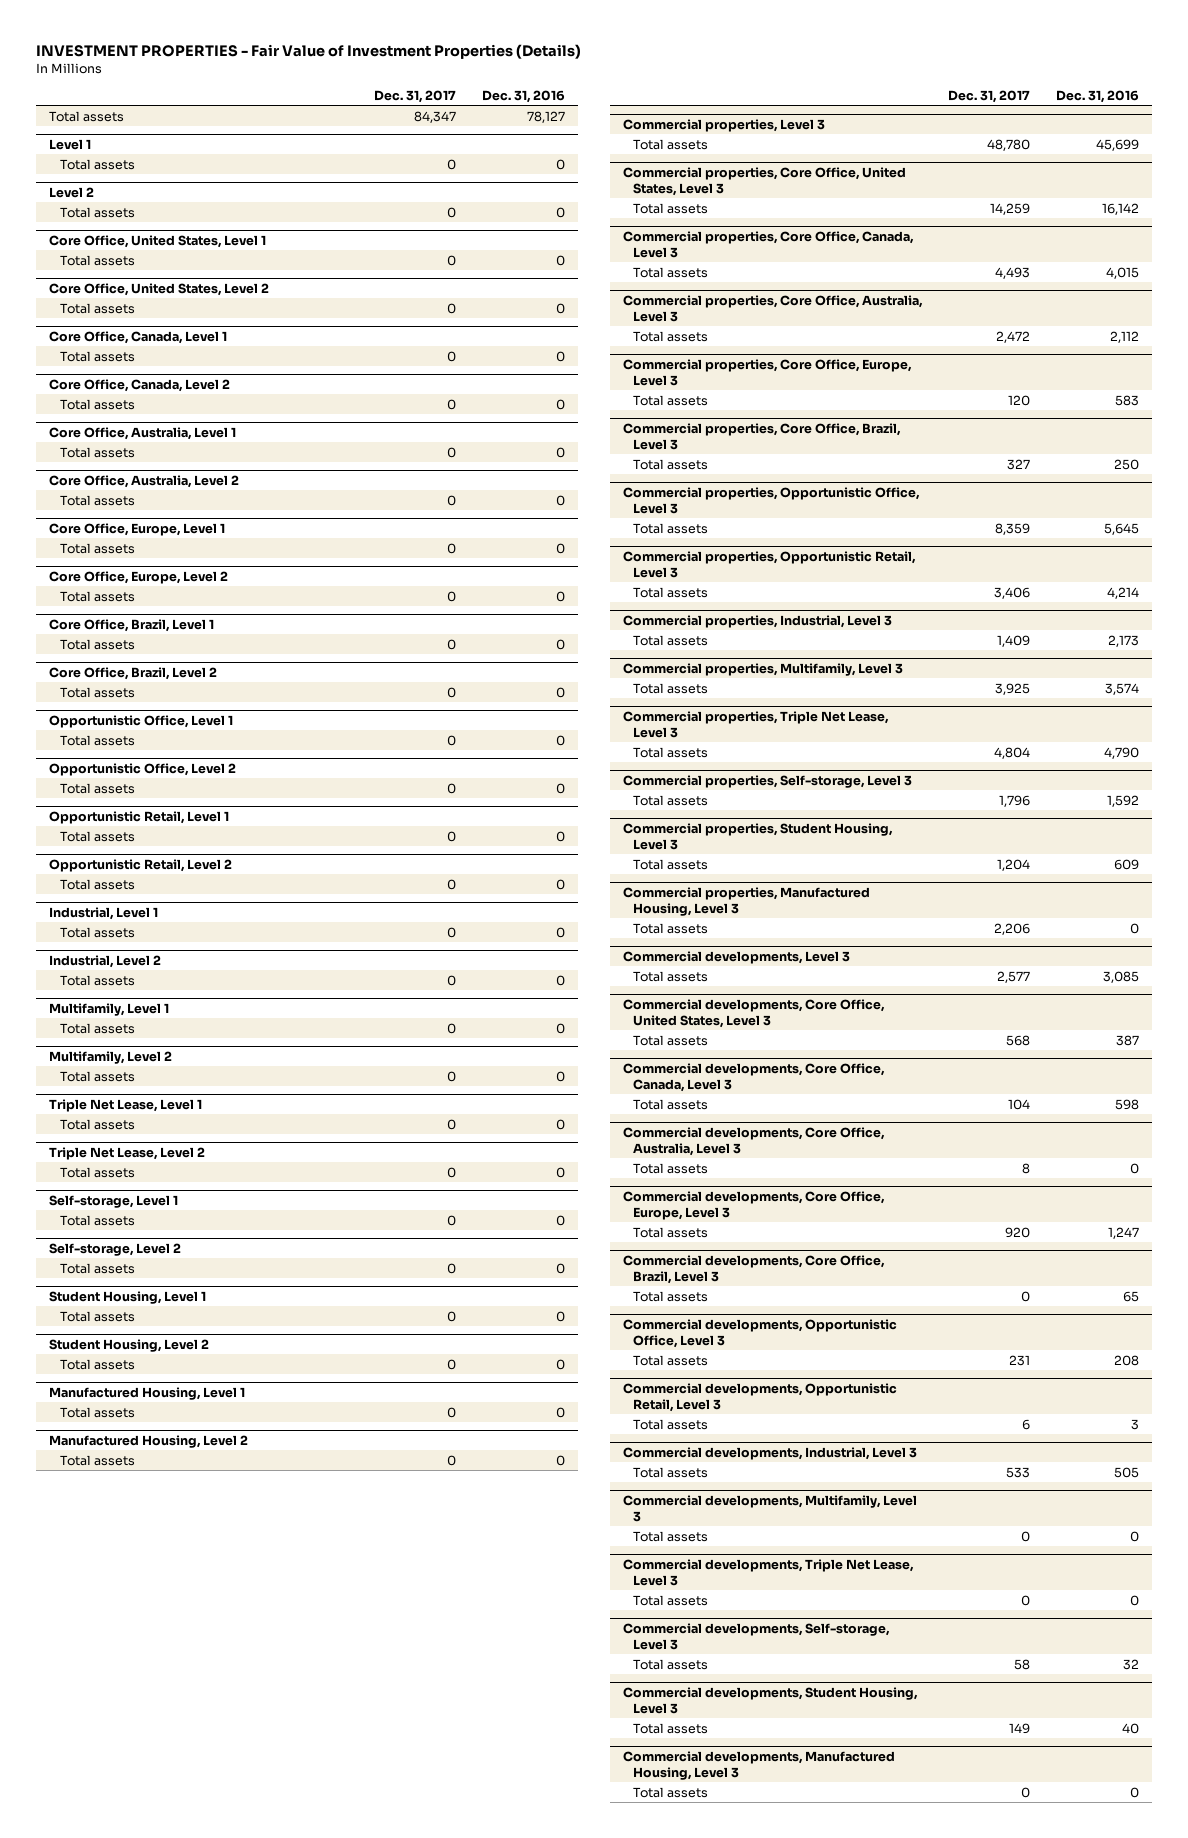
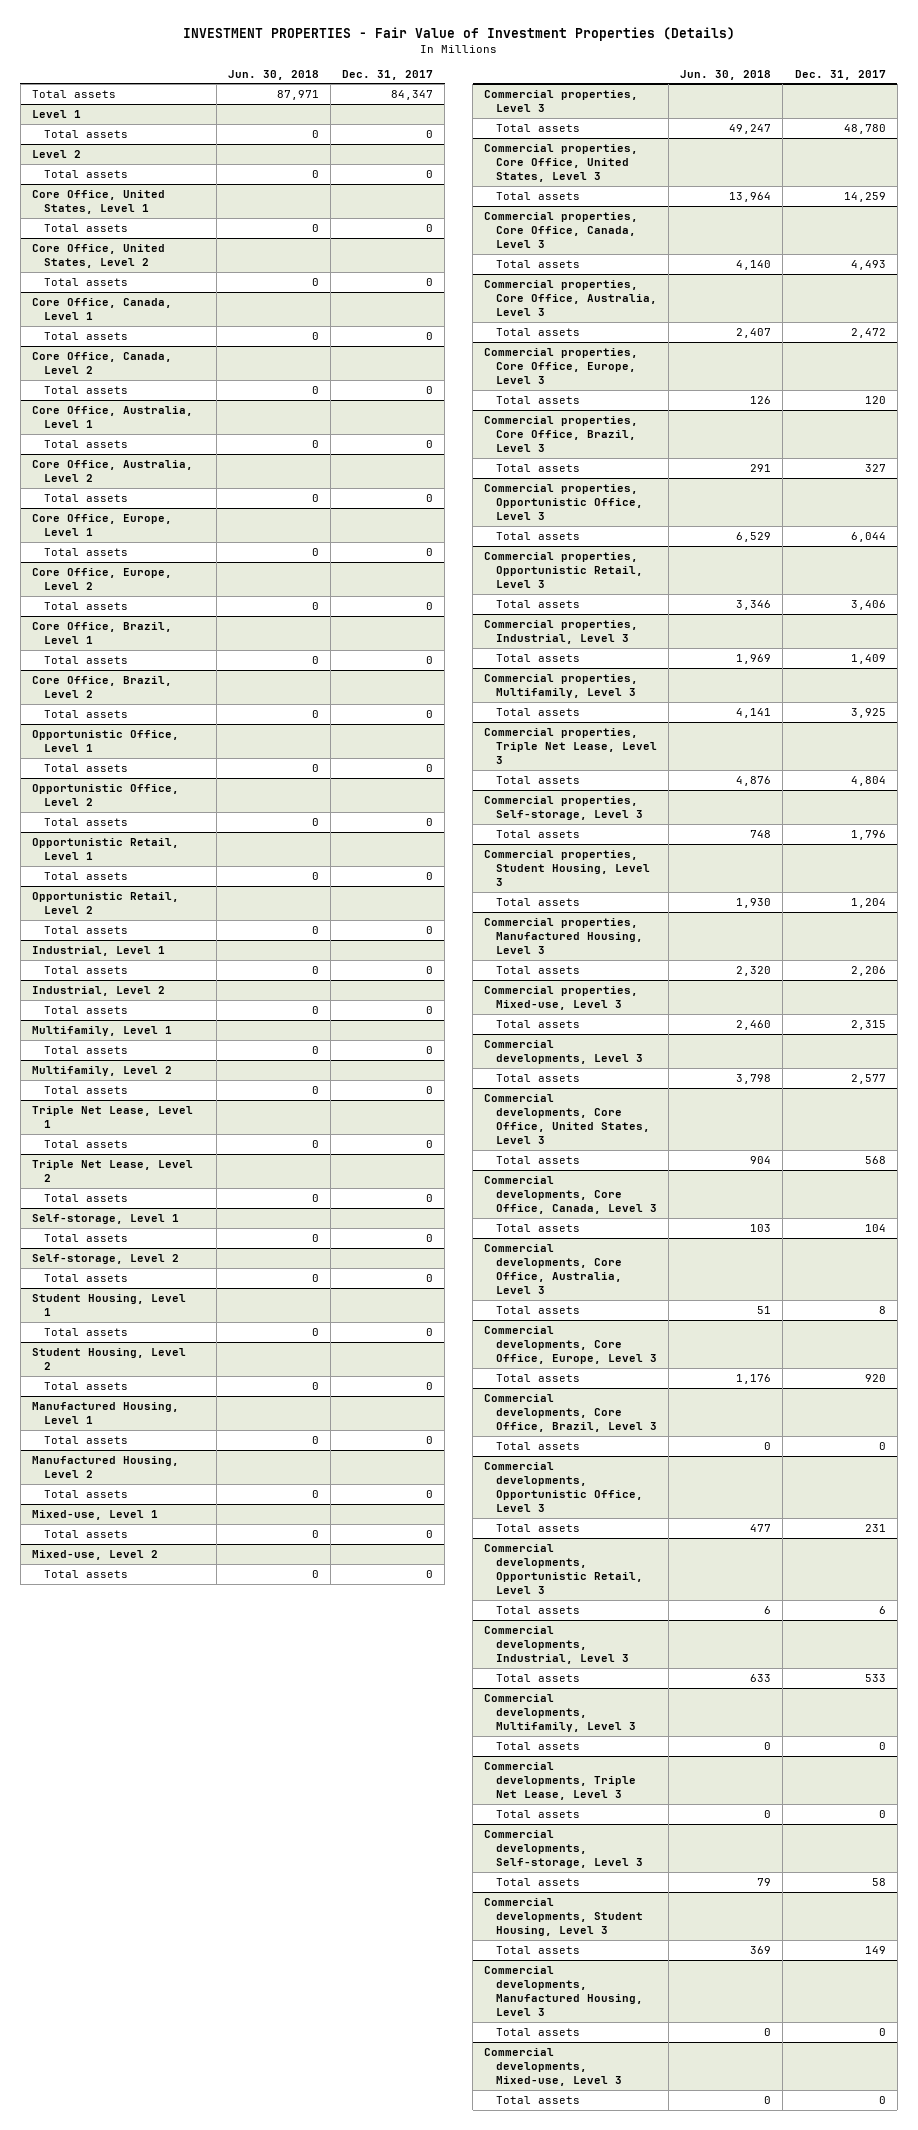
[482,90,566,104] Dec. 31, 2016 -> none
none -> [228,69,320,80] Jun. 30, 2018
none -> [32,1509,159,1520] Mixed-use, Level 1
none -> [43,1529,128,1538] Total assets
none -> [32,1549,159,1560] Mixed-use, Level 2
none -> [43,1569,128,1578] Total assets
[994,522,1030,535] 8,359 -> [850,531,886,542] 6,044
none -> [484,985,639,1011] Commercial properties, Mixed-use, Level 3
none -> [496,1019,581,1028] Total assets
none -> [484,2047,623,2087] Commercial developments, Mixed-use, Level 3
none -> [496,2095,581,2104] Total assets

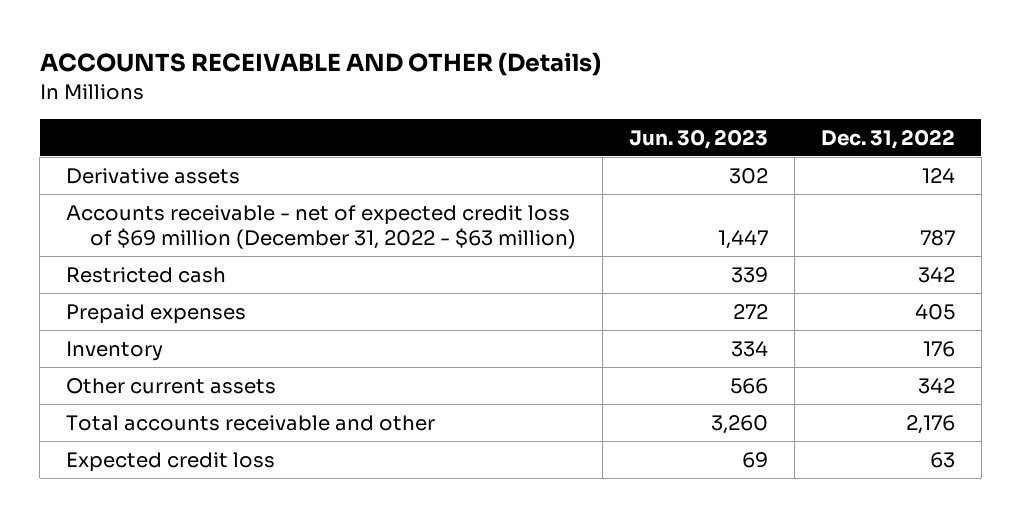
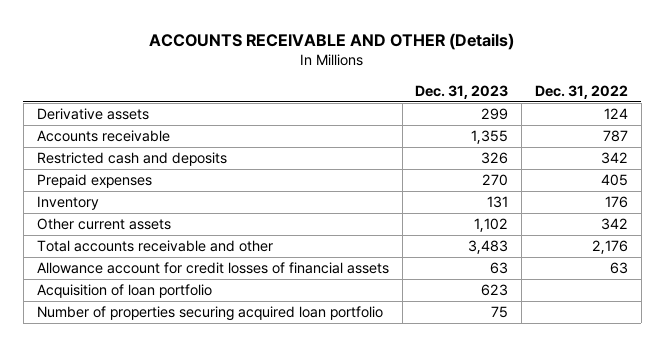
[629,128,769,149] Jun. 30, 2023 -> none
none -> [415,84,509,99] Dec. 31, 2023
[66,204,577,250] Accounts receivable - net of expected credit loss of $69 million (December 31, 2022 - $63 million) -> [36,130,170,143] Accounts receivable
[66,266,227,283] Restricted cash -> [36,152,227,167] Restricted cash and deposits
[66,451,276,472] Expected credit loss -> [36,262,389,275] Allowance account for credit losses of financial assets
none -> [36,284,212,299] Acquisition of loan portfolio
none -> [36,306,383,322] Number of properties securing acquired loan portfolio

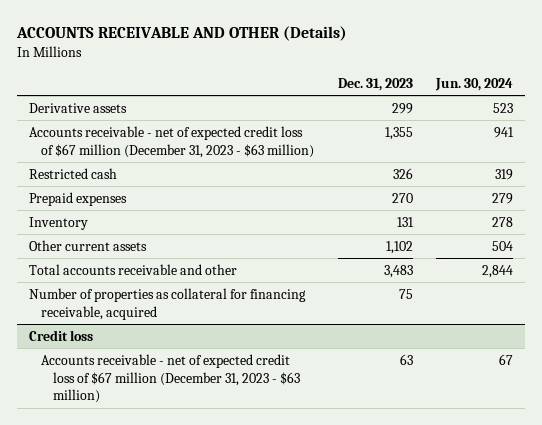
[534,84,628,99] Dec. 31, 2022 -> none
none -> [435,77,514,91] Jun. 30, 2024
[36,130,170,143] Accounts receivable -> [28,125,314,158] Accounts receivable - net of expected credit loss of $67 million (December 31, 2023 - $63 million)
[36,152,227,167] Restricted cash and deposits -> [28,167,117,179] Restricted cash
[36,262,389,275] Allowance account for credit losses of financial assets -> none
[36,284,212,299] Acquisition of loan portfolio -> none
[36,306,383,322] Number of properties securing acquired loan portfolio -> [28,287,306,320] Number of properties as collateral for financing receivable, acquired
none -> [28,329,93,341] Credit loss
none -> [40,353,301,404] Accounts receivable - net of expected credit loss of $67 million (December 31, 2023 - $63 million)

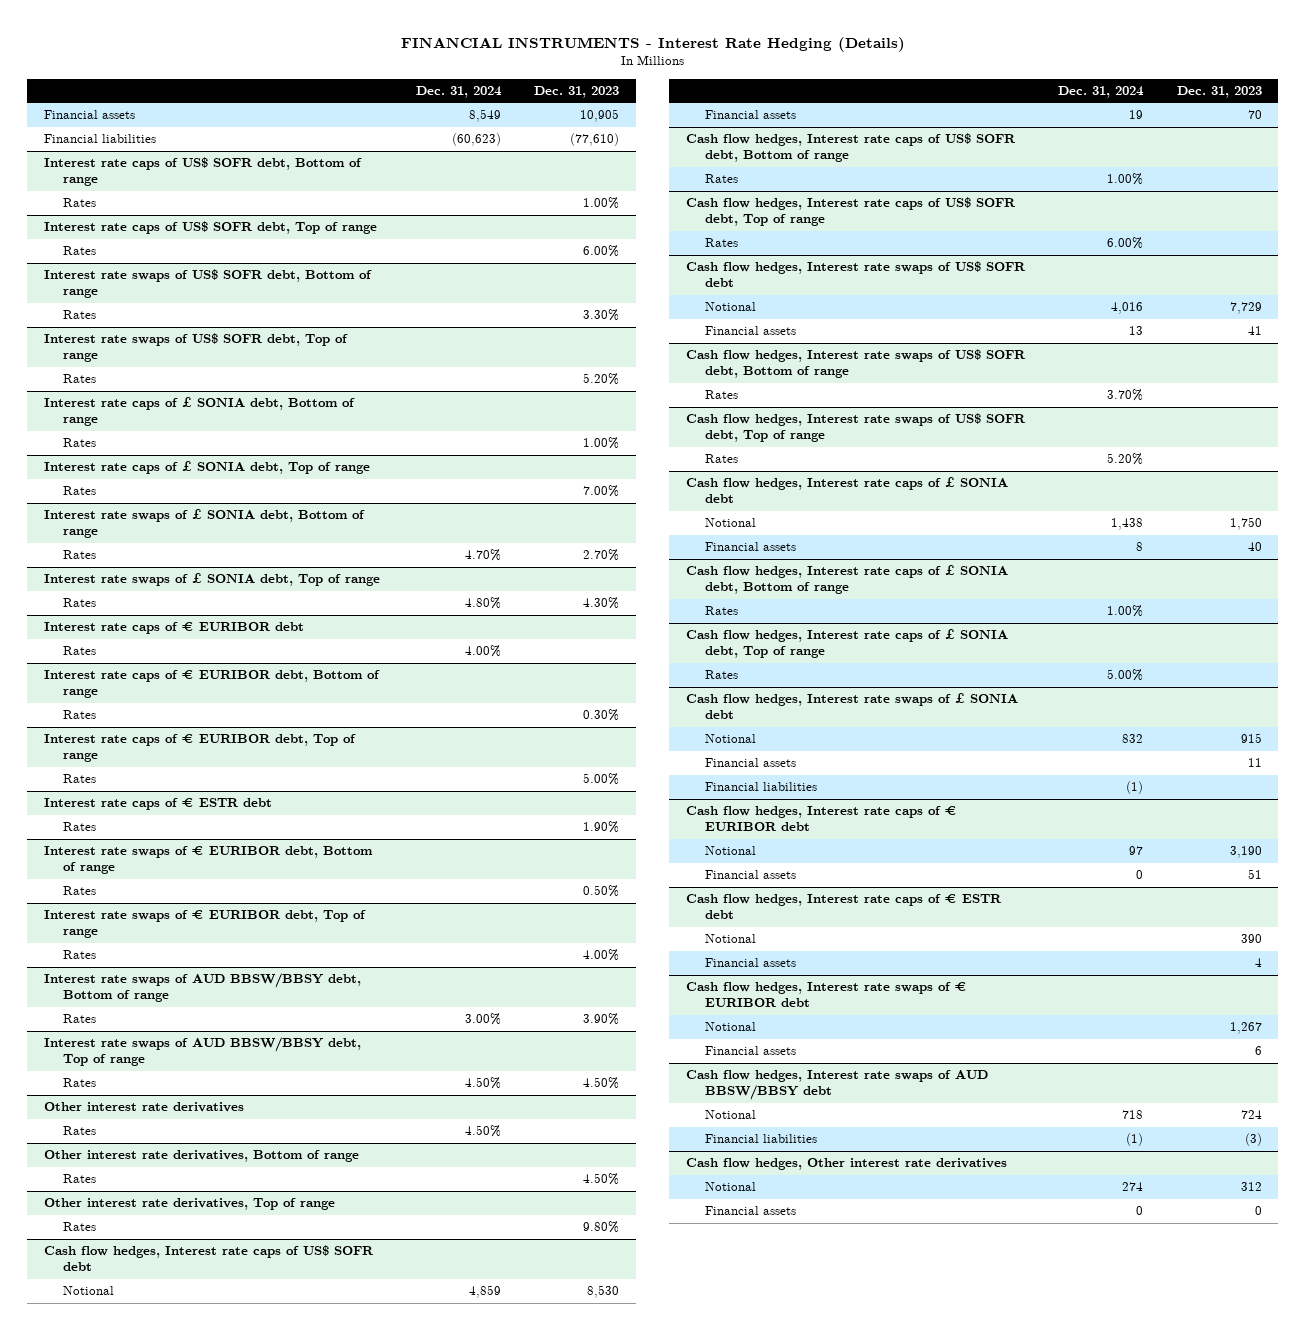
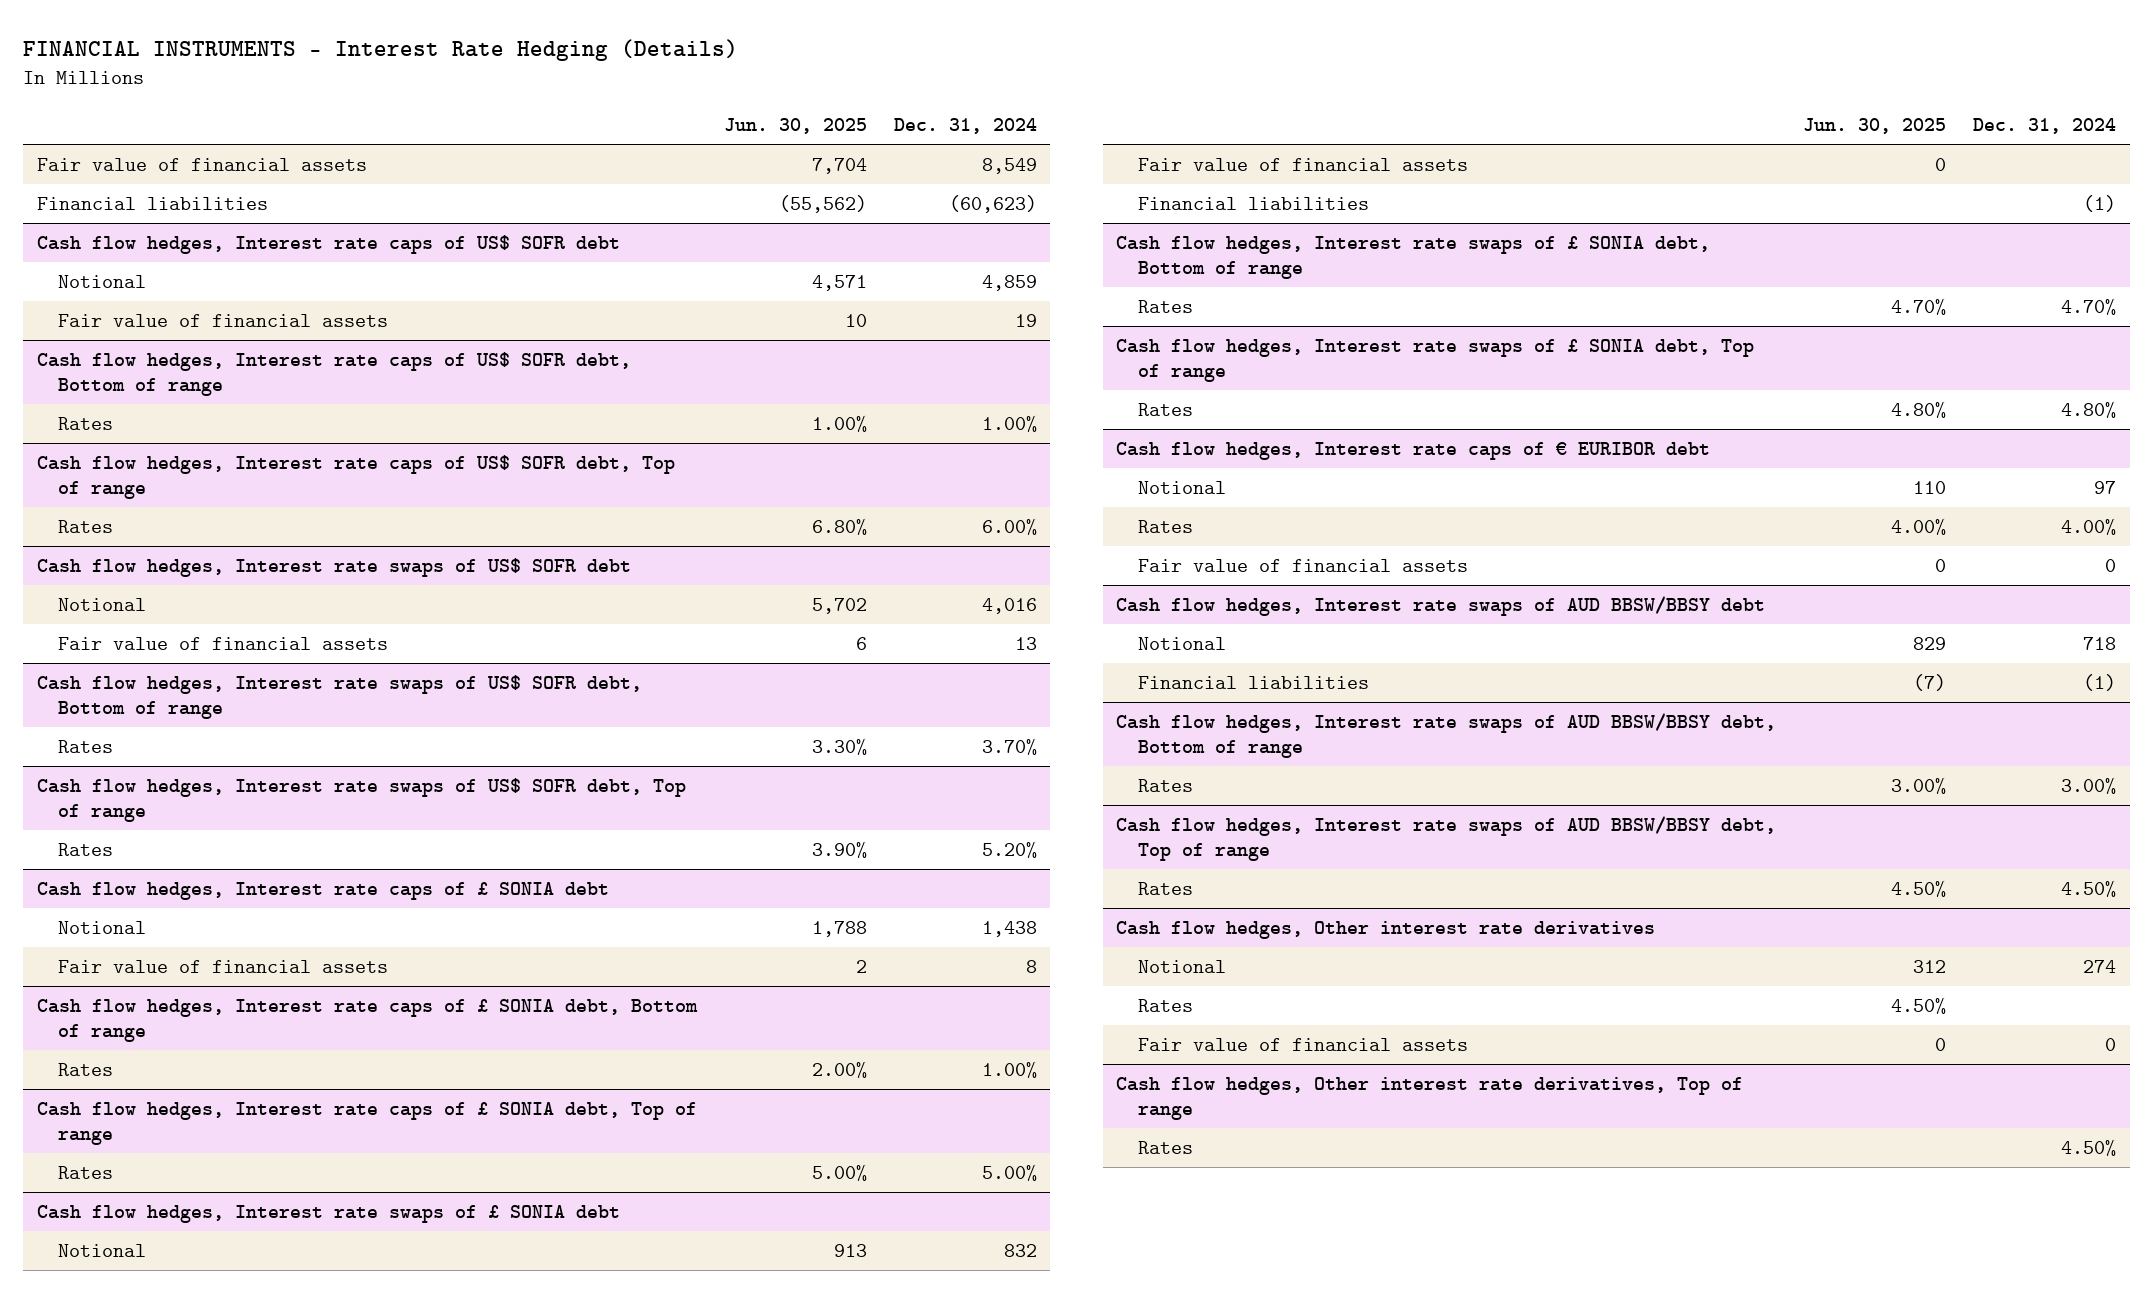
[534,86,620,99] Dec. 31, 2023 -> none
none -> [723,118,867,135] Jun. 30, 2025
[43,110,135,120] Financial assets -> [36,157,367,171] Fair value of financial assets
[43,157,362,187] Interest rate caps of US$ SOFR debt, Bottom of range -> none
[62,198,96,208] Rates -> none
[43,221,377,235] Interest rate caps of US$ SOFR debt, Top of range -> none
[62,246,96,256] Rates -> none
[43,269,372,299] Interest rate swaps of US$ SOFR debt, Bottom of range -> none
[62,310,96,320] Rates -> none
[43,333,348,363] Interest rate swaps of US$ SOFR debt, Top of range -> none
[62,374,96,384] Rates -> none
[43,397,355,427] Interest rate caps of £ SONIA debt, Bottom of range -> none
[62,438,96,448] Rates -> none
[43,461,370,475] Interest rate caps of £ SONIA debt, Top of range -> none
[62,486,96,496] Rates -> none
[43,509,365,539] Interest rate swaps of £ SONIA debt, Bottom of range -> none
[62,550,96,560] Rates -> none
[43,573,380,587] Interest rate swaps of £ SONIA debt, Top of range -> none
[62,598,96,608] Rates -> none
[43,622,304,635] Interest rate caps of € EURIBOR debt -> none
[62,646,96,656] Rates -> none
[43,670,380,699] Interest rate caps of € EURIBOR debt, Bottom of range -> none
[62,710,96,720] Rates -> none
[43,734,356,763] Interest rate caps of € EURIBOR debt, Top of range -> none
[62,774,96,784] Rates -> none
[43,798,272,811] Interest rate caps of € ESTR debt -> none
[62,822,96,832] Rates -> none
[43,846,373,875] Interest rate swaps of € EURIBOR debt, Bottom of range -> none
[62,886,96,896] Rates -> none
[43,910,366,939] Interest rate swaps of € EURIBOR debt, Top of range -> none
[62,950,96,960] Rates -> none
[43,973,361,1003] Interest rate swaps of AUD BBSW/BBSY debt, Bottom of range -> none
[62,1014,96,1024] Rates -> none
[43,1037,361,1067] Interest rate swaps of AUD BBSW/BBSY debt, Top of range -> none
[62,1078,96,1088] Rates -> none
[43,1102,244,1113] Other interest rate derivatives -> none
[62,1126,96,1136] Rates -> none
[43,1150,359,1163] Other interest rate derivatives, Bottom of range -> none
[62,1174,96,1184] Rates -> none
[43,1198,335,1211] Other interest rate derivatives, Top of range -> none
[62,1222,96,1232] Rates -> none
[704,110,796,120] Financial assets -> [58,313,389,327] Fair value of financial assets
[704,326,796,336] Financial assets -> [58,636,389,650] Fair value of financial assets
[704,542,796,552] Financial assets -> [58,959,389,973] Fair value of financial assets
[704,758,796,768] Financial assets -> [1137,157,1468,171] Fair value of financial assets
none -> [1116,235,1711,280] Cash flow hedges, Interest rate swaps of £ SONIA debt, Bottom of range
none -> [1137,299,1193,313] Rates
none -> [1116,338,1755,383] Cash flow hedges, Interest rate swaps of £ SONIA debt, Top of range
none -> [1137,402,1193,416] Rates
[685,894,1002,920] Cash flow hedges, Interest rate caps of € ESTR debt -> none
[704,934,756,944] Notional -> none
[704,958,796,968] Financial assets -> none
[685,982,967,1008] Cash flow hedges, Interest rate swaps of € EURIBOR debt -> none
[704,1022,756,1032] Notional -> none
[704,1046,796,1056] Financial assets -> none
none -> [1137,519,1193,533] Rates
[704,870,796,880] Financial assets -> [1137,558,1468,572] Fair value of financial assets
none -> [1116,712,1777,759] Cash flow hedges, Interest rate swaps of AUD BBSW/BBSY debt, Bottom of range
none -> [1137,778,1193,792] Rates
none -> [1116,815,1777,862] Cash flow hedges, Interest rate swaps of AUD BBSW/BBSY debt, Top of range
none -> [1137,881,1193,895] Rates
none -> [1137,998,1193,1012] Rates
[704,1206,796,1216] Financial assets -> [1137,1037,1468,1051] Fair value of financial assets
none -> [1116,1076,1744,1121] Cash flow hedges, Other interest rate derivatives, Top of range
none -> [1137,1140,1193,1154] Rates

